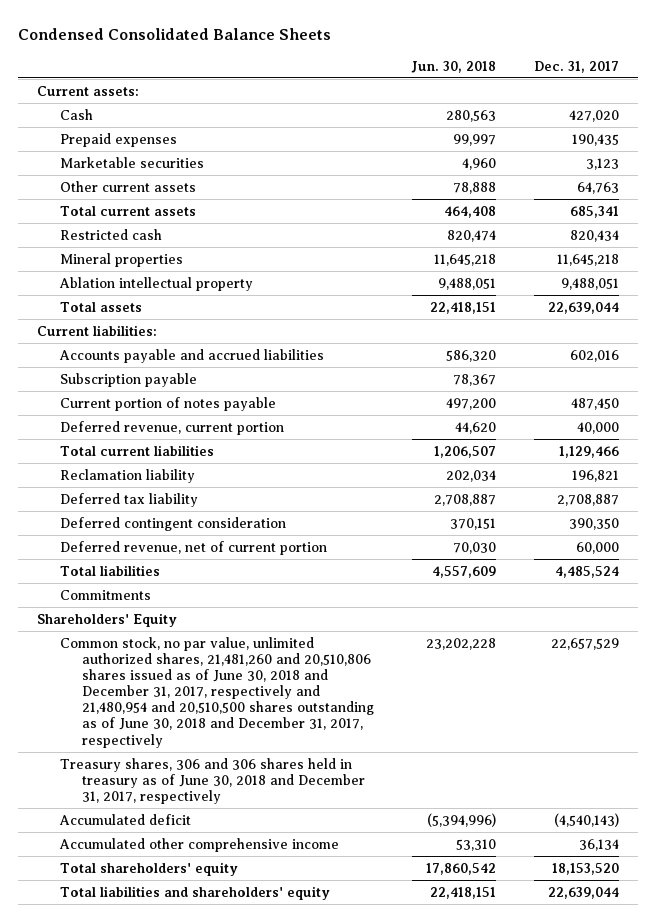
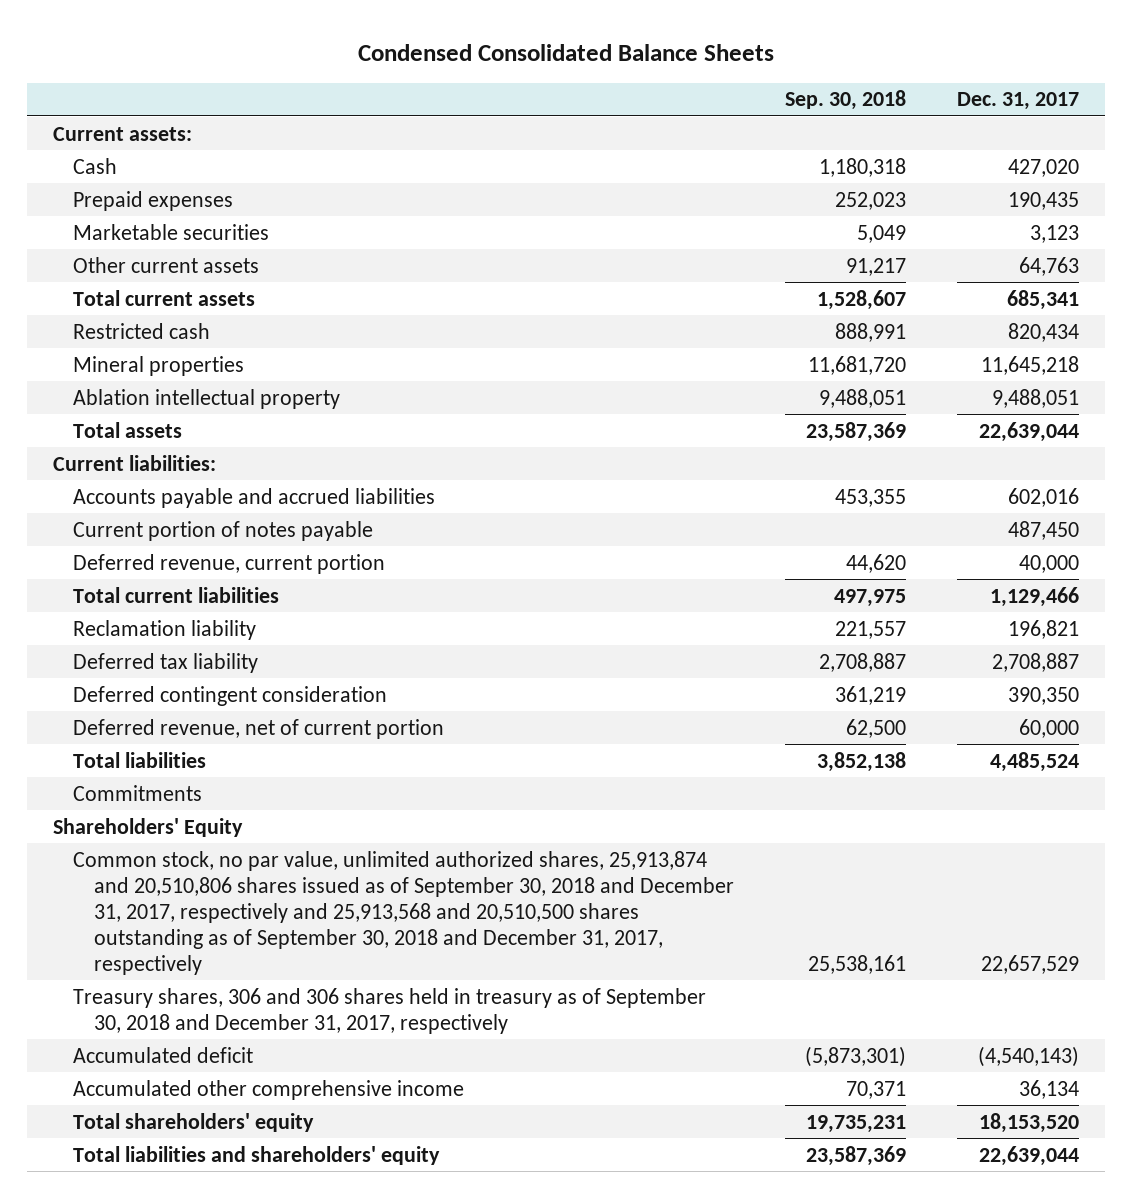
[410,60,496,73] Jun. 30, 2018 -> none
none -> [784,90,906,111] Sep. 30, 2018
[59,372,197,387] Subscription payable -> none
[59,636,374,748] Common stock, no par value, unlimited authorized shares, 21,481,260 and 20,510,806 shares issued as of June 30, 2018 and December 31, 2017, respectively and 21,480,954 and 20,510,500 shares outstanding as of June 30, 2018 and December 31, 2017, respectively -> [73,850,734,976] Common stock, no par value, unlimited authorized shares, 25,913,874 and 20,510,806 shares issued as of September 30, 2018 and December 31, 2017, respectively and 25,913,568 and 20,510,500 shares outstanding as of September 30, 2018 and December 31, 2017, respectively
[59,757,365,805] Treasury shares, 306 and 306 shares held in treasury as of June 30, 2018 and December 31, 2017, respectively -> [73,987,707,1034] Treasury shares, 306 and 306 shares held in treasury as of September 30, 2018 and December 31, 2017, respectively

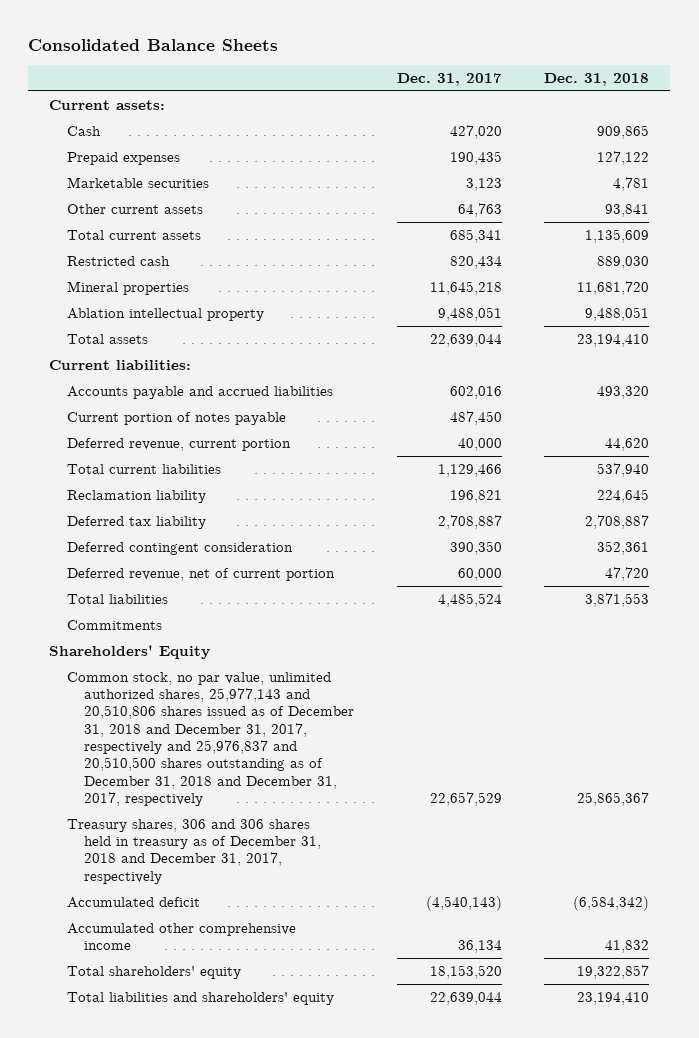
[357,43,774,61] Condensed Consolidated Balance Sheets -> [28,38,279,51] Consolidated Balance Sheets
[784,90,906,111] Sep. 30, 2018 -> none
none -> [544,73,650,87] Dec. 31, 2018
[73,850,734,976] Common stock, no par value, unlimited authorized shares, 25,913,874 and 20,510,806 shares issued as of September 30, 2018 and December 31, 2017, respectively and 25,913,568 and 20,510,500 shares outstanding as of September 30, 2018 and December 31, 2017, respectively -> [66,671,355,806] Common stock, no par value, unlimited authorized shares, 25,977,143 and 20,510,806 shares issued as of December 31, 2018 and December 31, 2017, respectively and 25,976,837 and 20,510,500 shares outstanding as of December 31, 2018 and December 31, 2017, respectively
[73,987,707,1034] Treasury shares, 306 and 306 shares held in treasury as of September 30, 2018 and December 31, 2017, respectively -> [66,818,322,884] Treasury shares, 306 and 306 shares held in treasury as of December 31, 2018 and December 31, 2017, respectively

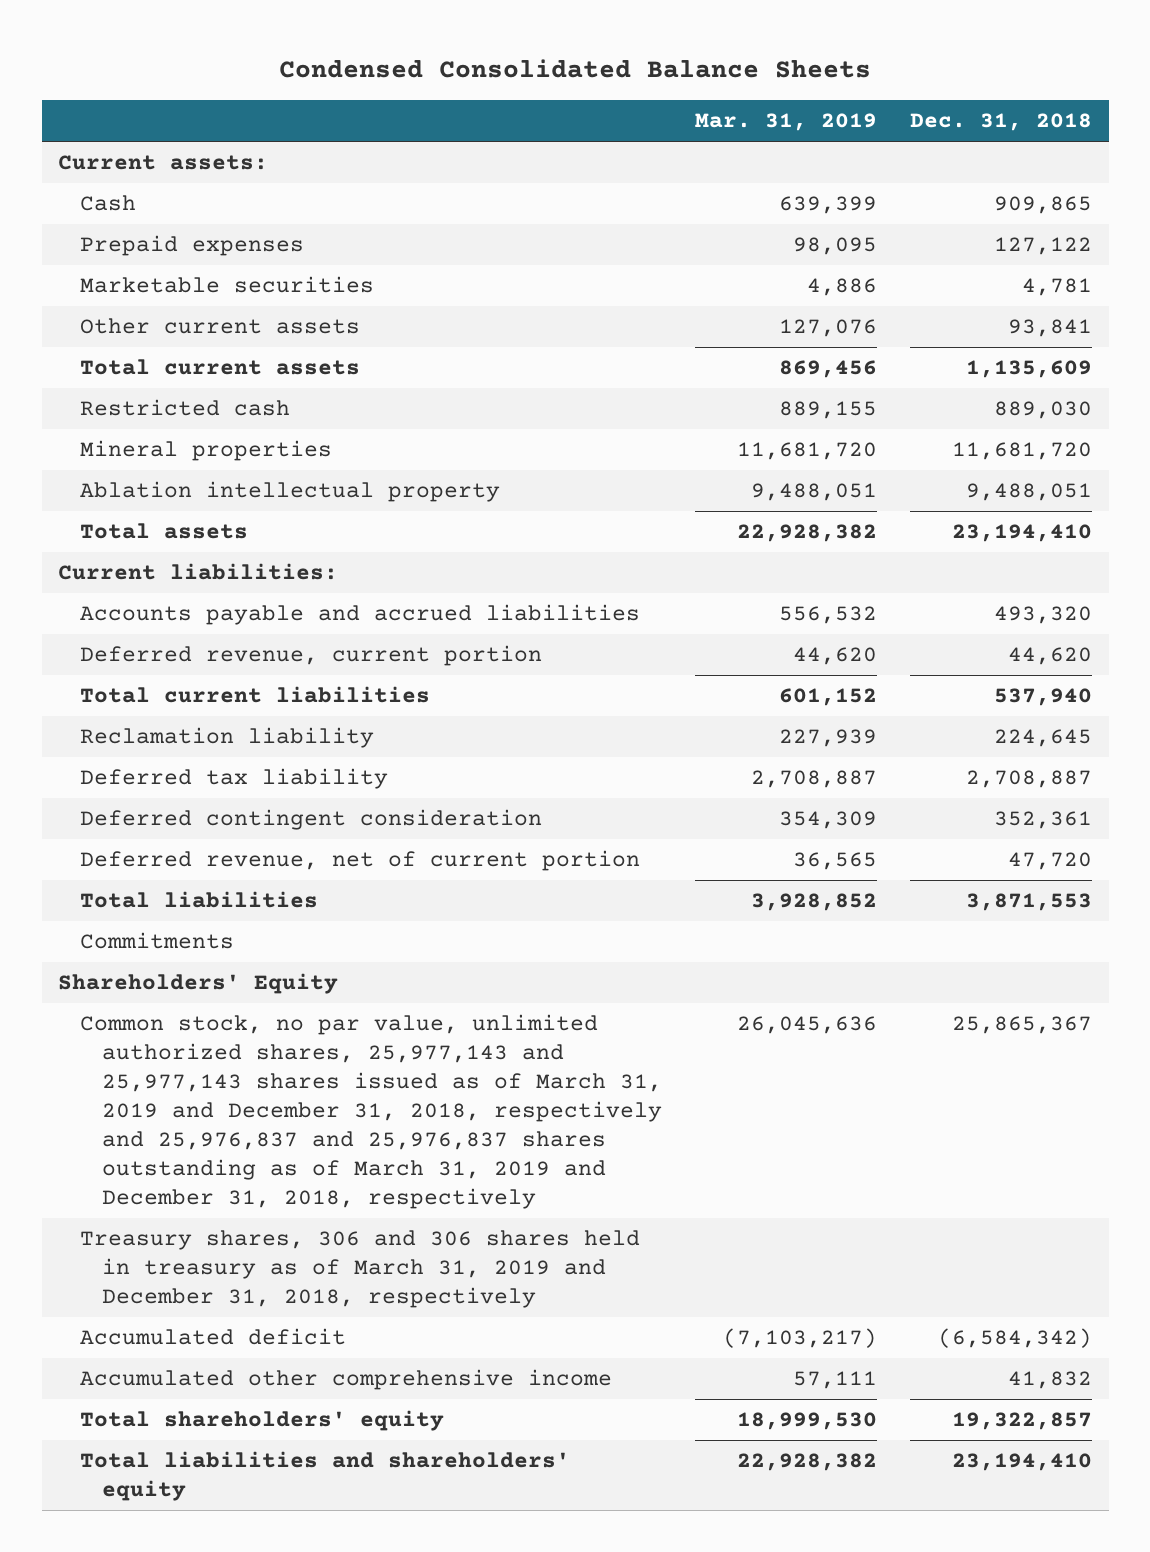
[28,38,279,51] Consolidated Balance Sheets -> [279,59,872,79] Condensed Consolidated Balance Sheets
[396,73,502,87] Dec. 31, 2017 -> none
none -> [695,113,878,132] Mar. 31, 2019
[66,411,286,425] Current portion of notes payable -> none
[66,671,355,806] Common stock, no par value, unlimited authorized shares, 25,977,143 and 20,510,806 shares issued as of December 31, 2018 and December 31, 2017, respectively and 25,976,837 and 20,510,500 shares outstanding as of December 31, 2018 and December 31, 2017, respectively -> [80,1014,663,1209] Common stock, no par value, unlimited authorized shares, 25,977,143 and 25,977,143 shares issued as of March 31, 2019 and December 31, 2018, respectively and 25,976,837 and 25,976,837 shares outstanding as of March 31, 2019 and December 31, 2018, respectively
[66,818,322,884] Treasury shares, 306 and 306 shares held in treasury as of December 31, 2018 and December 31, 2017, respectively -> [80,1230,641,1309] Treasury shares, 306 and 306 shares held in treasury as of March 31, 2019 and December 31, 2018, respectively

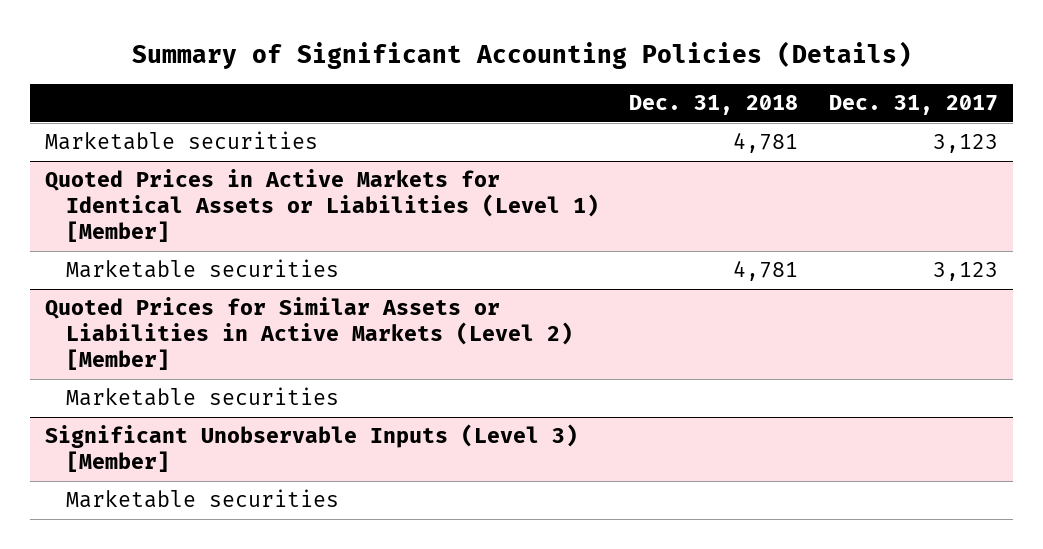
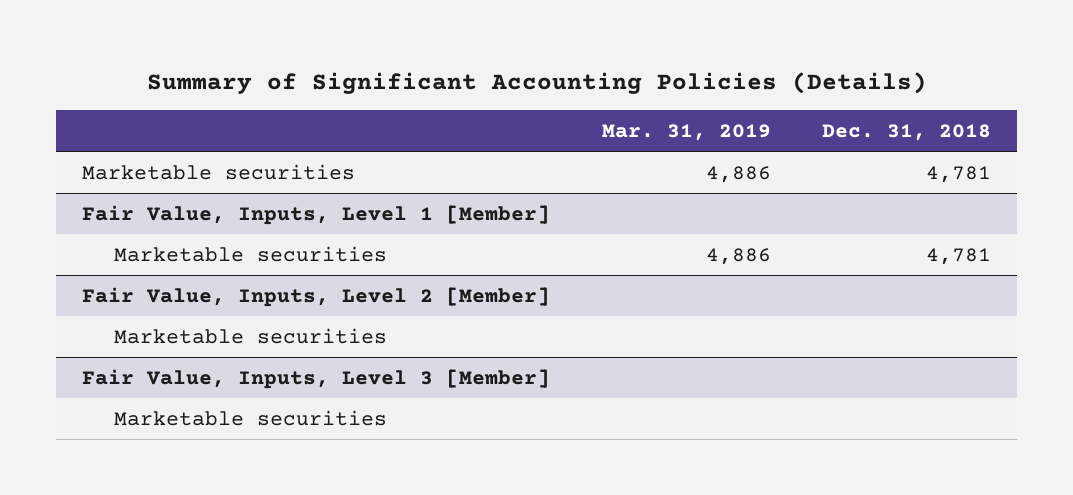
[828,95,998,116] Dec. 31, 2017 -> none
none -> [601,123,771,141] Mar. 31, 2019
[45,169,600,243] Quoted Prices in Active Markets for Identical Assets or Liabilities (Level 1) [Member] -> [81,204,550,225] Fair Value, Inputs, Level 1 [Member]
[45,297,574,371] Quoted Prices for Similar Assets or Liabilities in Active Markets (Level 2) [Member] -> [81,286,550,307] Fair Value, Inputs, Level 2 [Member]
[45,424,579,473] Significant Unobservable Inputs (Level 3) [Member] -> [81,368,550,389] Fair Value, Inputs, Level 3 [Member]

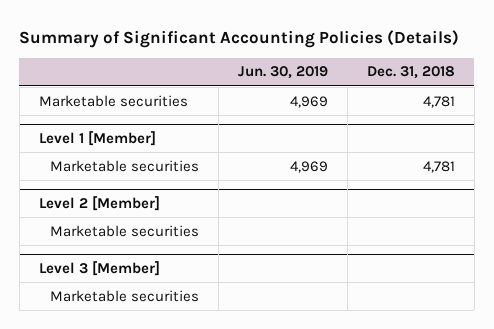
[601,123,771,141] Mar. 31, 2019 -> none
none -> [237,66,328,80] Jun. 30, 2019
[81,204,550,225] Fair Value, Inputs, Level 1 [Member] -> [38,130,156,146] Level 1 [Member]
[81,286,550,307] Fair Value, Inputs, Level 2 [Member] -> [38,195,160,211] Level 2 [Member]
[81,368,550,389] Fair Value, Inputs, Level 3 [Member] -> [38,260,160,276] Level 3 [Member]

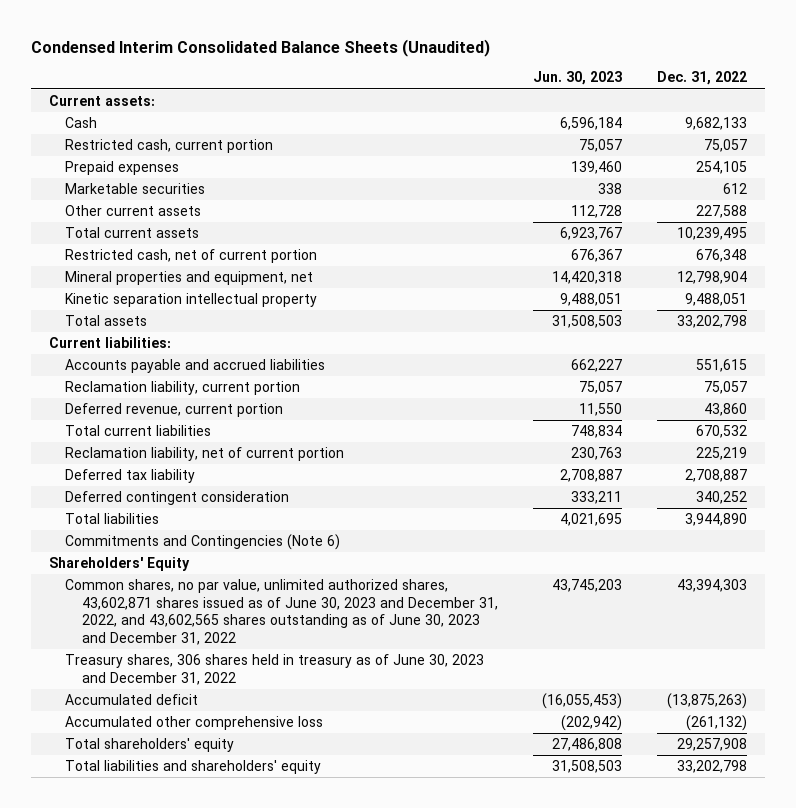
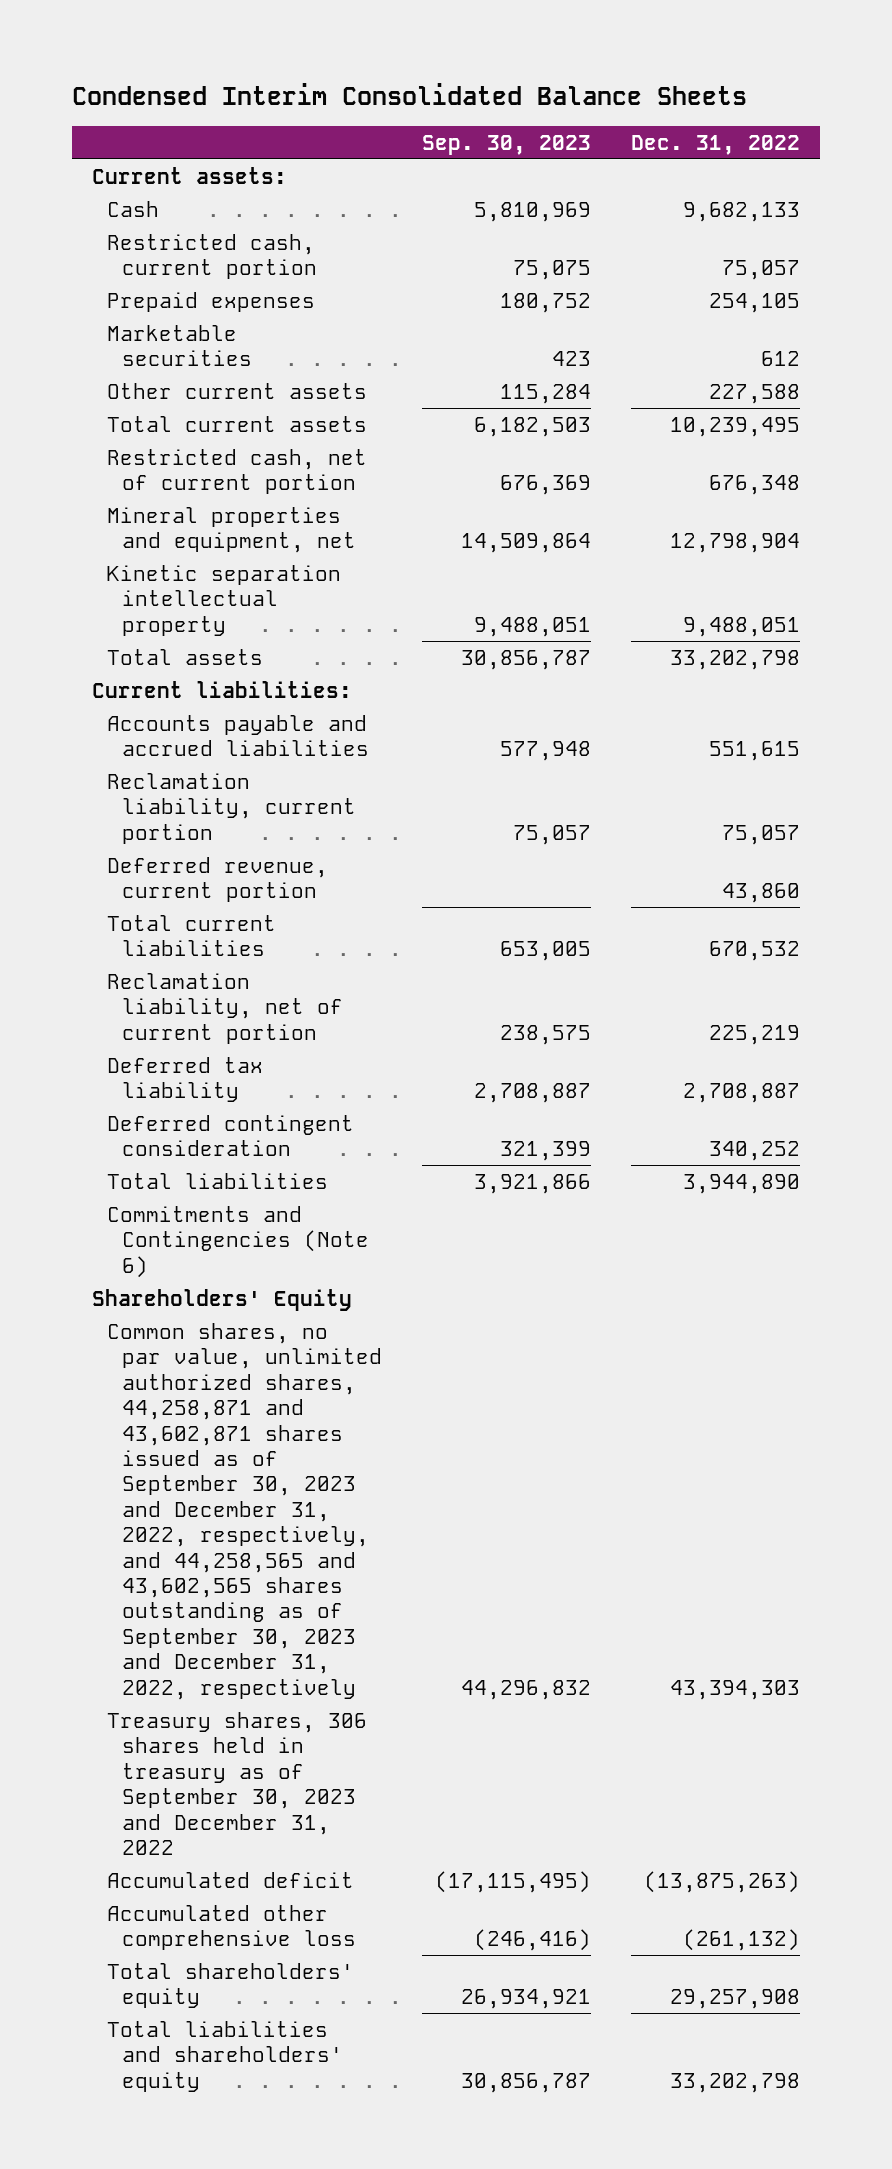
[31,38,491,57] Condensed Interim Consolidated Balance Sheets (Unaudited) -> [71,82,747,105] Condensed Interim Consolidated Balance Sheets
[533,71,623,86] Jun. 30, 2023 -> none
none -> [422,134,592,155] Sep. 30, 2023
[65,579,499,645] Common shares, no par value, unlimited authorized shares, 43,602,871 shares issued as of June 30, 2023 and December 31, 2022, and 43,602,565 shares outstanding as of June 30, 2023 and December 31, 2022 -> [106,1322,383,1700] Common shares, no par value, unlimited authorized shares, 44,258,871 and 43,602,871 shares issued as of September 30, 2023 and December 31, 2022, respectively, and 44,258,565 and 43,602,565 shares outstanding as of September 30, 2023 and December 31, 2022, respectively
[65,654,485,685] Treasury shares, 306 shares held in treasury as of June 30, 2023 and December 31, 2022 -> [106,1711,367,1855] Treasury shares, 306 shares held in treasury as of September 30, 2023 and December 31, 2022

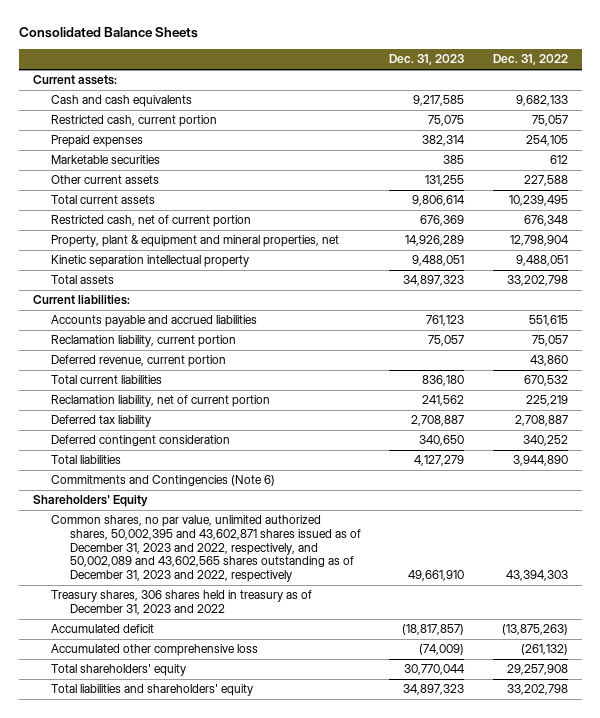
[71,82,747,105] Condensed Interim Consolidated Balance Sheets -> [18,26,198,38] Consolidated Balance Sheets
[422,134,592,155] Sep. 30, 2023 -> none
none -> [389,54,465,66] Dec. 31, 2023
[106,200,159,217] Cash -> [51,95,193,108] Cash and cash equivalents
[106,506,357,554] Mineral properties and equipment, net -> [51,235,340,248] Property, plant & equipment and mineral properties, net
[106,1322,383,1700] Common shares, no par value, unlimited authorized shares, 44,258,871 and 43,602,871 shares issued as of September 30, 2023 and December 31, 2022, respectively, and 44,258,565 and 43,602,565 shares outstanding as of September 30, 2023 and December 31, 2022, respectively -> [51,515,362,583] Common shares, no par value, unlimited authorized shares, 50,002,395 and 43,602,871 shares issued as of December 31, 2023 and 2022, respectively, and 50,002,089 and 43,602,565 shares outstanding as of December 31, 2023 and 2022, respectively
[106,1711,367,1855] Treasury shares, 306 shares held in treasury as of September 30, 2023 and December 31, 2022 -> [51,590,313,616] Treasury shares, 306 shares held in treasury as of December 31, 2023 and 2022

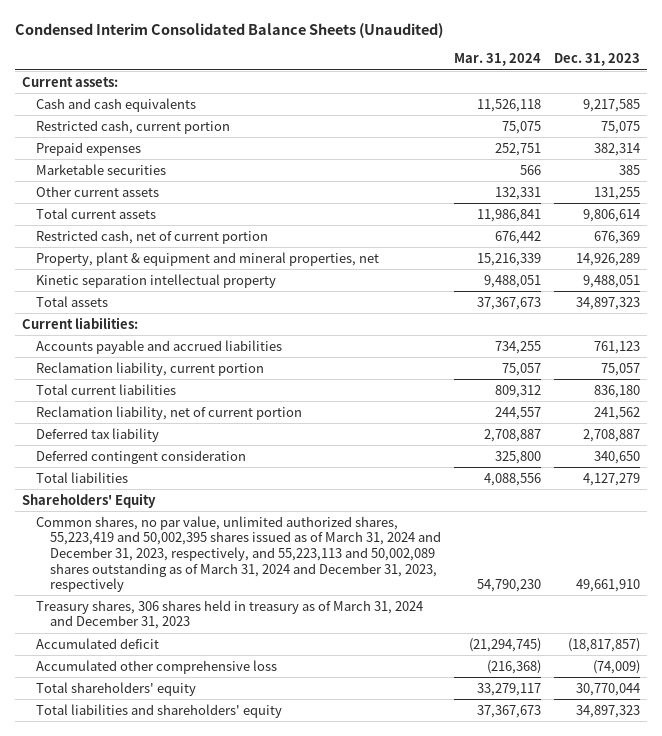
[18,26,198,38] Consolidated Balance Sheets -> [15,22,444,38] Condensed Interim Consolidated Balance Sheets (Unaudited)
[492,54,568,66] Dec. 31, 2022 -> none
none -> [453,53,541,67] Mar. 31, 2024
[51,355,227,368] Deferred revenue, current portion -> none
[51,475,276,487] Commitments and Contingencies (Note 6) -> none
[51,515,362,583] Common shares, no par value, unlimited authorized shares, 50,002,395 and 43,602,871 shares issued as of December 31, 2023 and 2022, respectively, and 50,002,089 and 43,602,565 shares outstanding as of December 31, 2023 and 2022, respectively -> [35,515,441,593] Common shares, no par value, unlimited authorized shares, 55,223,419 and 50,002,395 shares issued as of March 31, 2024 and December 31, 2023, respectively, and 55,223,113 and 50,002,089 shares outstanding as of March 31, 2024 and December 31, 2023, respectively
[51,590,313,616] Treasury shares, 306 shares held in treasury as of December 31, 2023 and 2022 -> [35,599,423,630] Treasury shares, 306 shares held in treasury as of March 31, 2024 and December 31, 2023

